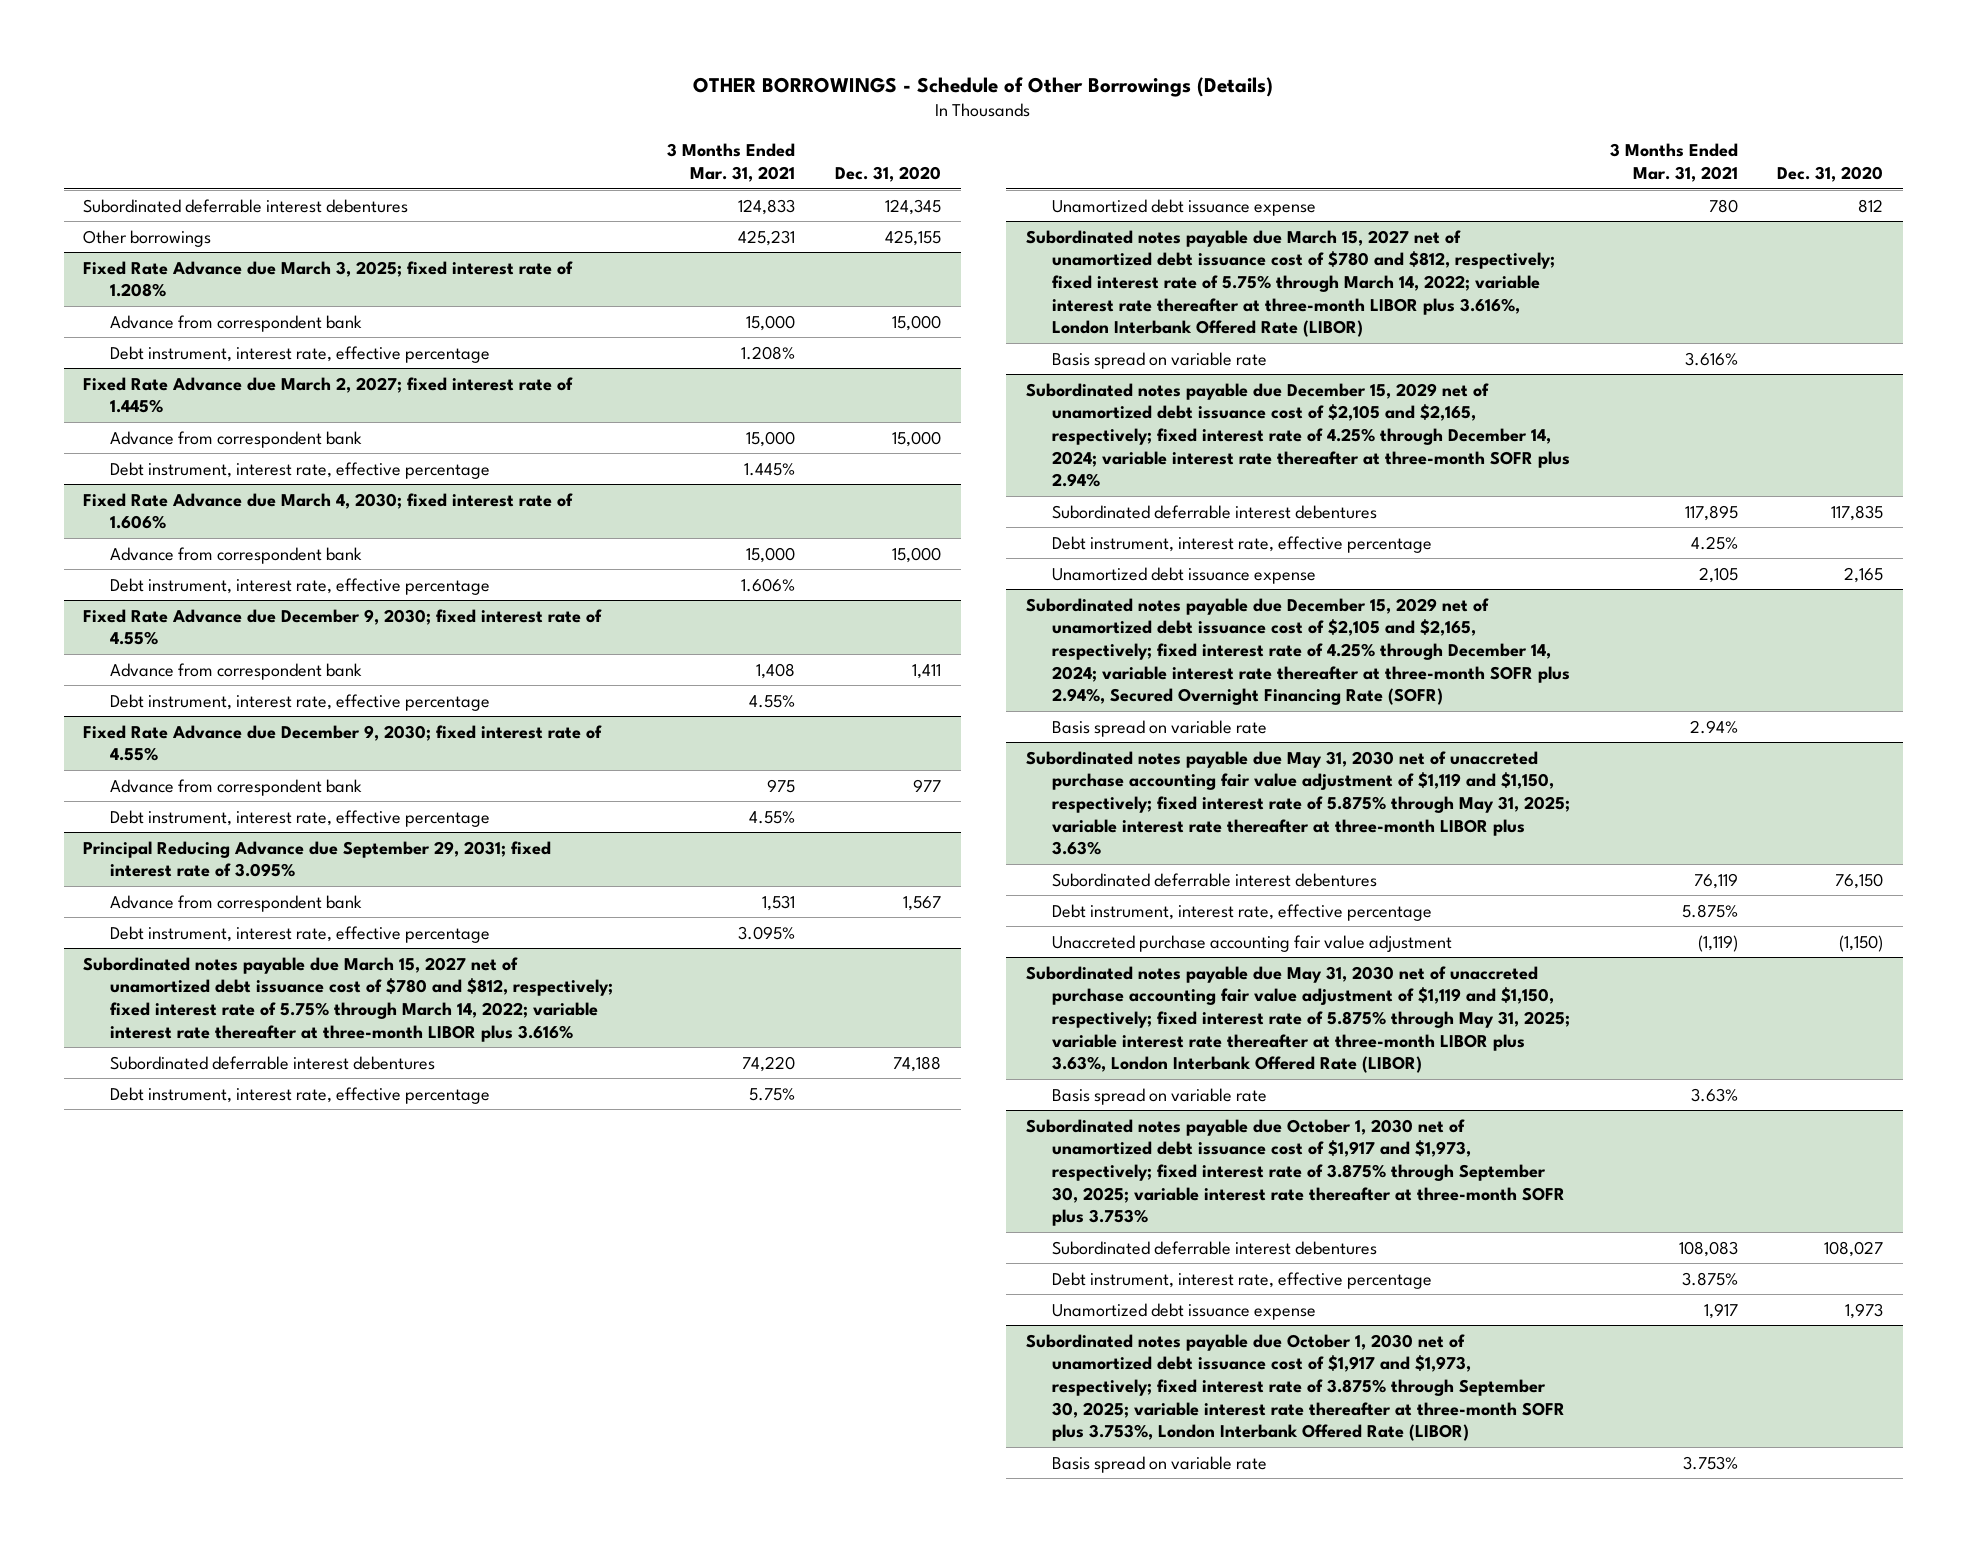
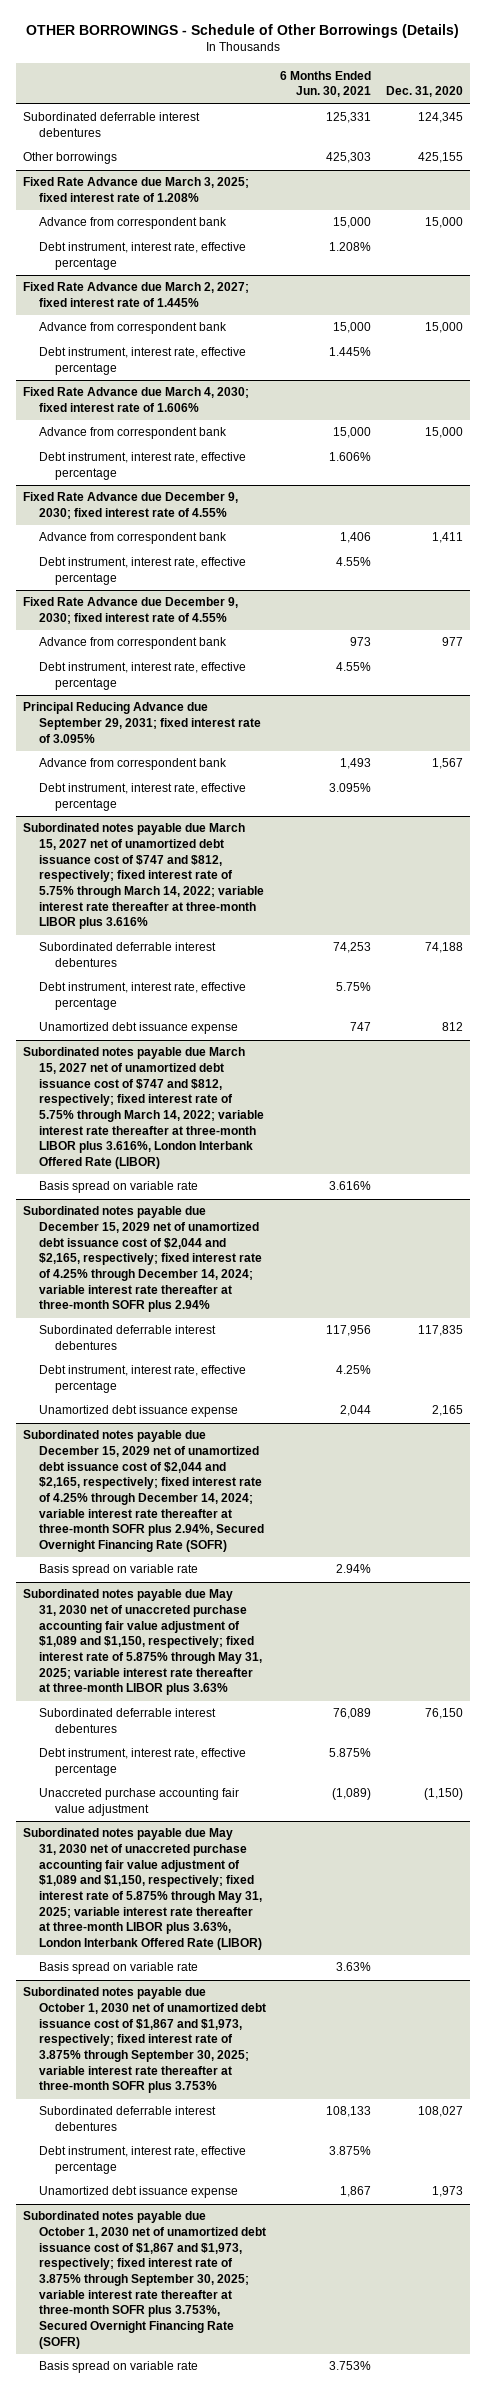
[667,143,796,182] 3 Months Ended Mar. 31, 2021 -> none
none -> [280,70,372,98] 6 Months Ended Jun. 30, 2021
[83,956,613,1042] Subordinated notes payable due March 15, 2027 net of unamortized debt issuance cost of $780 and $812, respectively; fixed interest rate of 5.75% through March 14, 2022; variable interest rate thereafter at three-month LIBOR plus 3.616% -> [23,823,265,930] Subordinated notes payable due March 15, 2027 net of unamortized debt issuance cost of $747 and $812, respectively; fixed interest rate of 5.75% through March 14, 2022; variable interest rate thereafter at three-month LIBOR plus 3.616%
[1025,229,1556,338] Subordinated notes payable due March 15, 2027 net of unamortized debt issuance cost of $780 and $812, respectively; fixed interest rate of 5.75% through March 14, 2022; variable interest rate thereafter at three-month LIBOR plus 3.616%, London Interbank Offered Rate (LIBOR) -> [23,1047,265,1170] Subordinated notes payable due March 15, 2027 net of unamortized debt issuance cost of $747 and $812, respectively; fixed interest rate of 5.75% through March 14, 2022; variable interest rate thereafter at three-month LIBOR plus 3.616%, London Interbank Offered Rate (LIBOR)
[1025,382,1571,488] Subordinated notes payable due December 15, 2029 net of unamortized debt issuance cost of $2,105 and $2,165, respectively; fixed interest rate of 4.25% through December 14, 2024; variable interest rate thereafter at three-month SOFR plus 2.94% -> [23,1206,263,1313] Subordinated notes payable due December 15, 2029 net of unamortized debt issuance cost of $2,044 and $2,165, respectively; fixed interest rate of 4.25% through December 14, 2024; variable interest rate thereafter at three-month SOFR plus 2.94%
[1025,597,1571,706] Subordinated notes payable due December 15, 2029 net of unamortized debt issuance cost of $2,105 and $2,165, respectively; fixed interest rate of 4.25% through December 14, 2024; variable interest rate thereafter at three-month SOFR plus 2.94%, Secured Overnight Financing Rate (SOFR) -> [23,1430,265,1553] Subordinated notes payable due December 15, 2029 net of unamortized debt issuance cost of $2,044 and $2,165, respectively; fixed interest rate of 4.25% through December 14, 2024; variable interest rate thereafter at three-month SOFR plus 2.94%, Secured Overnight Financing Rate (SOFR)
[1025,750,1571,856] Subordinated notes payable due May 31, 2030 net of unaccreted purchase accounting fair value adjustment of $1,119 and $1,150, respectively; fixed interest rate of 5.875% through May 31, 2025; variable interest rate thereafter at three-month LIBOR plus 3.63% -> [23,1589,263,1696] Subordinated notes payable due May 31, 2030 net of unaccreted purchase accounting fair value adjustment of $1,089 and $1,150, respectively; fixed interest rate of 5.875% through May 31, 2025; variable interest rate thereafter at three-month LIBOR plus 3.63%
[1025,965,1571,1074] Subordinated notes payable due May 31, 2030 net of unaccreted purchase accounting fair value adjustment of $1,119 and $1,150, respectively; fixed interest rate of 5.875% through May 31, 2025; variable interest rate thereafter at three-month LIBOR plus 3.63%, London Interbank Offered Rate (LIBOR) -> [23,1828,263,1951] Subordinated notes payable due May 31, 2030 net of unaccreted purchase accounting fair value adjustment of $1,089 and $1,150, respectively; fixed interest rate of 5.875% through May 31, 2025; variable interest rate thereafter at three-month LIBOR plus 3.63%, London Interbank Offered Rate (LIBOR)
[1025,1118,1566,1227] Subordinated notes payable due October 1, 2030 net of unamortized debt issuance cost of $1,917 and $1,973, respectively; fixed interest rate of 3.875% through September 30, 2025; variable interest rate thereafter at three-month SOFR plus 3.753% -> [23,1987,267,2094] Subordinated notes payable due October 1, 2030 net of unamortized debt issuance cost of $1,867 and $1,973, respectively; fixed interest rate of 3.875% through September 30, 2025; variable interest rate thereafter at three-month SOFR plus 3.753%
[1025,1333,1566,1442] Subordinated notes payable due October 1, 2030 net of unamortized debt issuance cost of $1,917 and $1,973, respectively; fixed interest rate of 3.875% through September 30, 2025; variable interest rate thereafter at three-month SOFR plus 3.753%, London Interbank Offered Rate (LIBOR) -> [23,2211,267,2349] Subordinated notes payable due October 1, 2030 net of unamortized debt issuance cost of $1,867 and $1,973, respectively; fixed interest rate of 3.875% through September 30, 2025; variable interest rate thereafter at three-month SOFR plus 3.753%, Secured Overnight Financing Rate (SOFR)

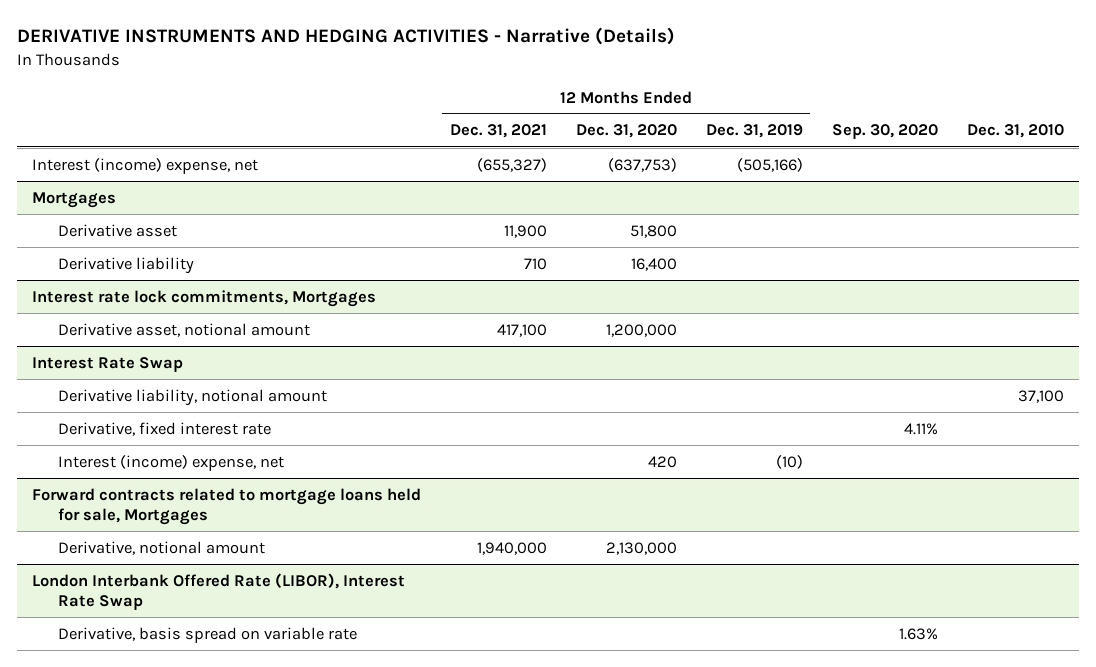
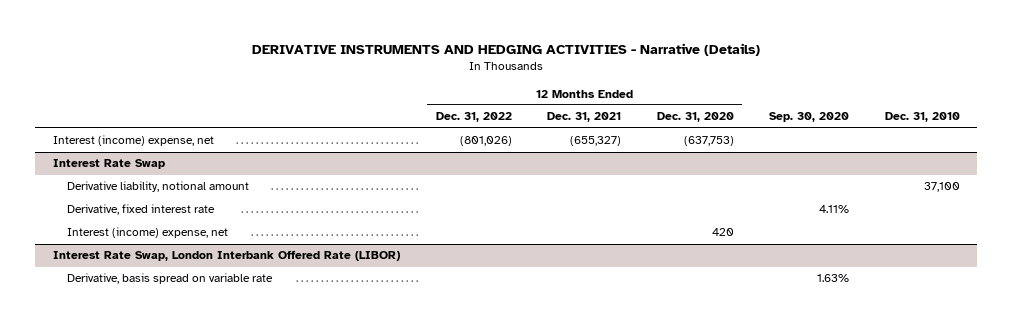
[706,124,804,139] Dec. 31, 2019 -> none
none -> [435,112,512,123] Dec. 31, 2022
[31,191,116,208] Mortgages -> none
[57,223,177,237] Derivative asset -> none
[57,256,194,274] Derivative liability -> none
[31,289,376,307] Interest rate lock commitments, Mortgages -> none
[57,322,310,337] Derivative asset, notional amount -> none
[31,487,421,525] Forward contracts related to mortgage loans held for sale, Mortgages -> none
[57,540,265,555] Derivative, notional amount -> none
[31,572,405,610] London Interbank Offered Rate (LIBOR), Interest Rate Swap -> [52,250,400,262] Interest Rate Swap, London Interbank Offered Rate (LIBOR)

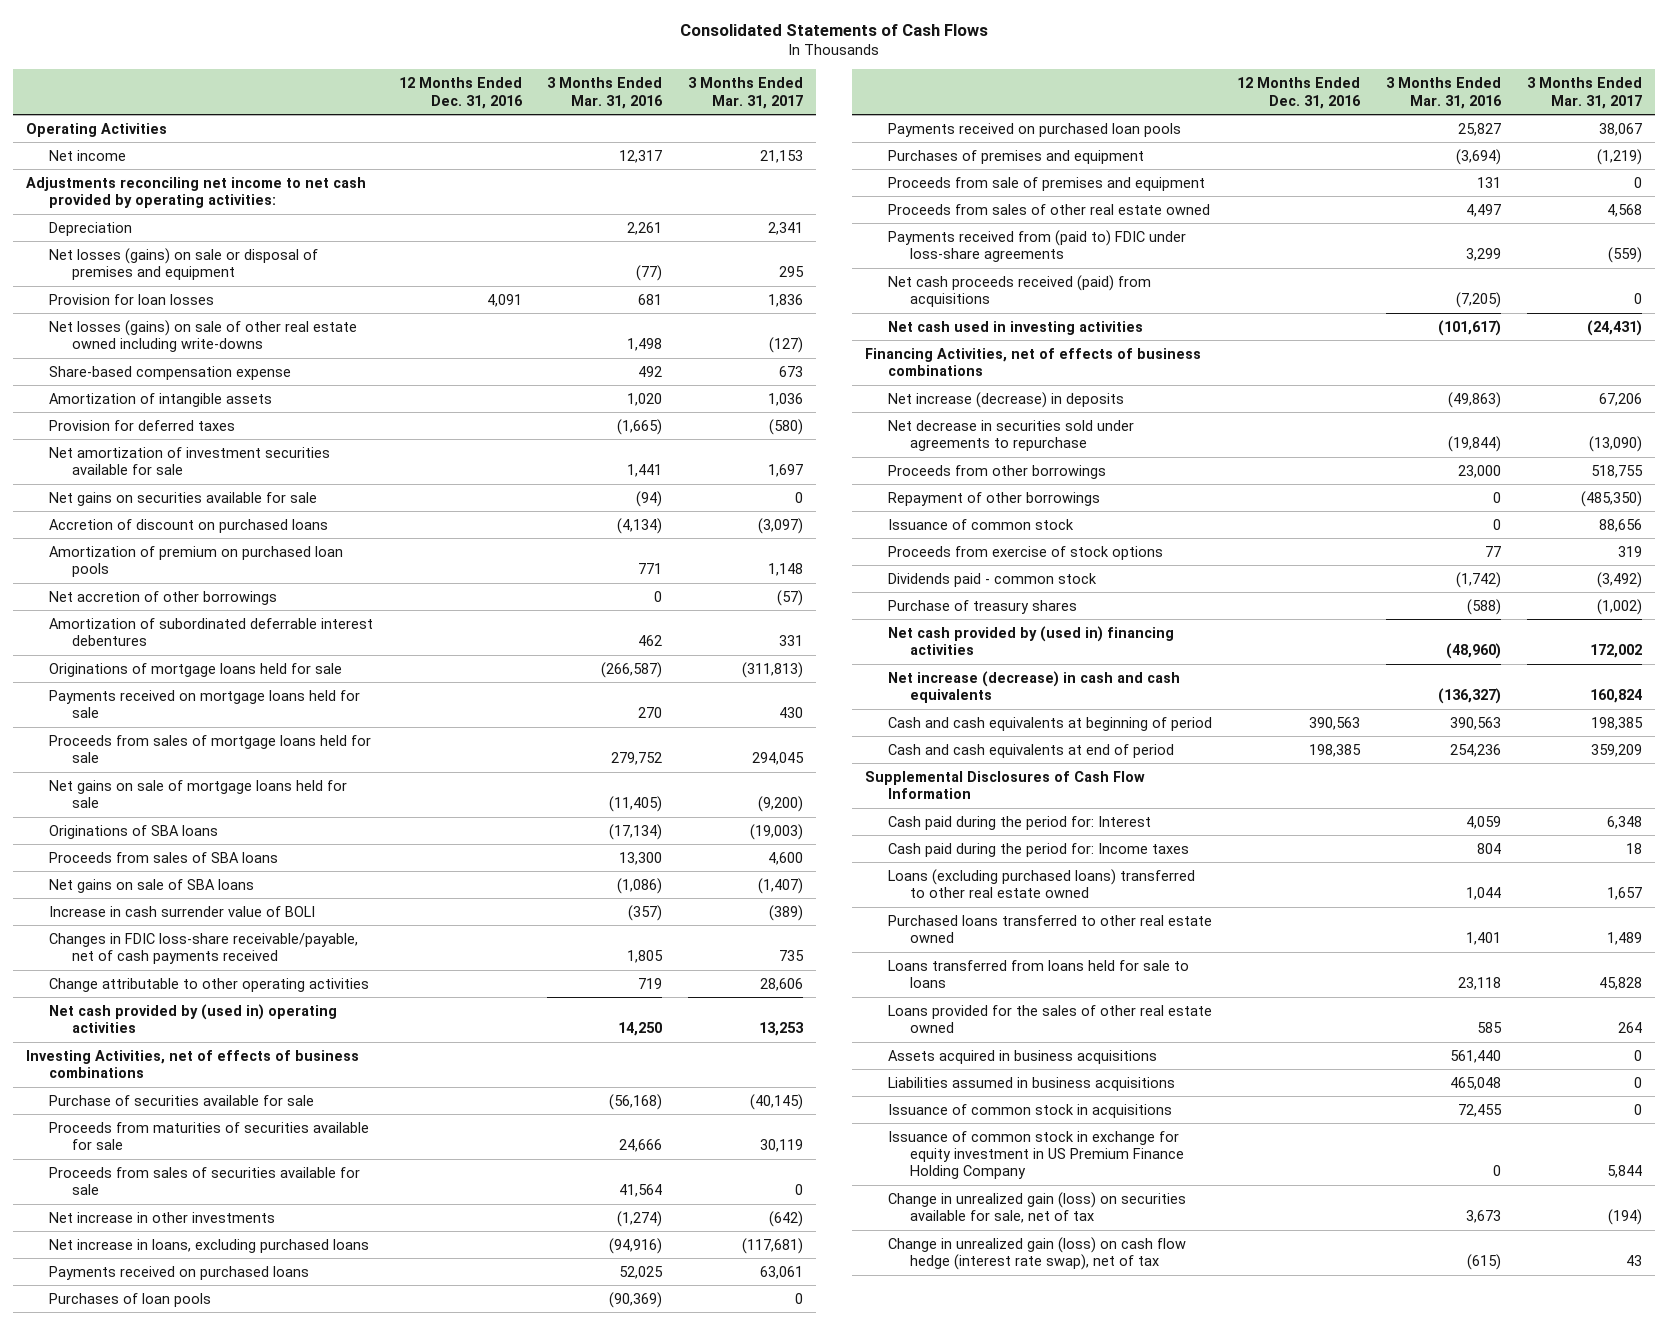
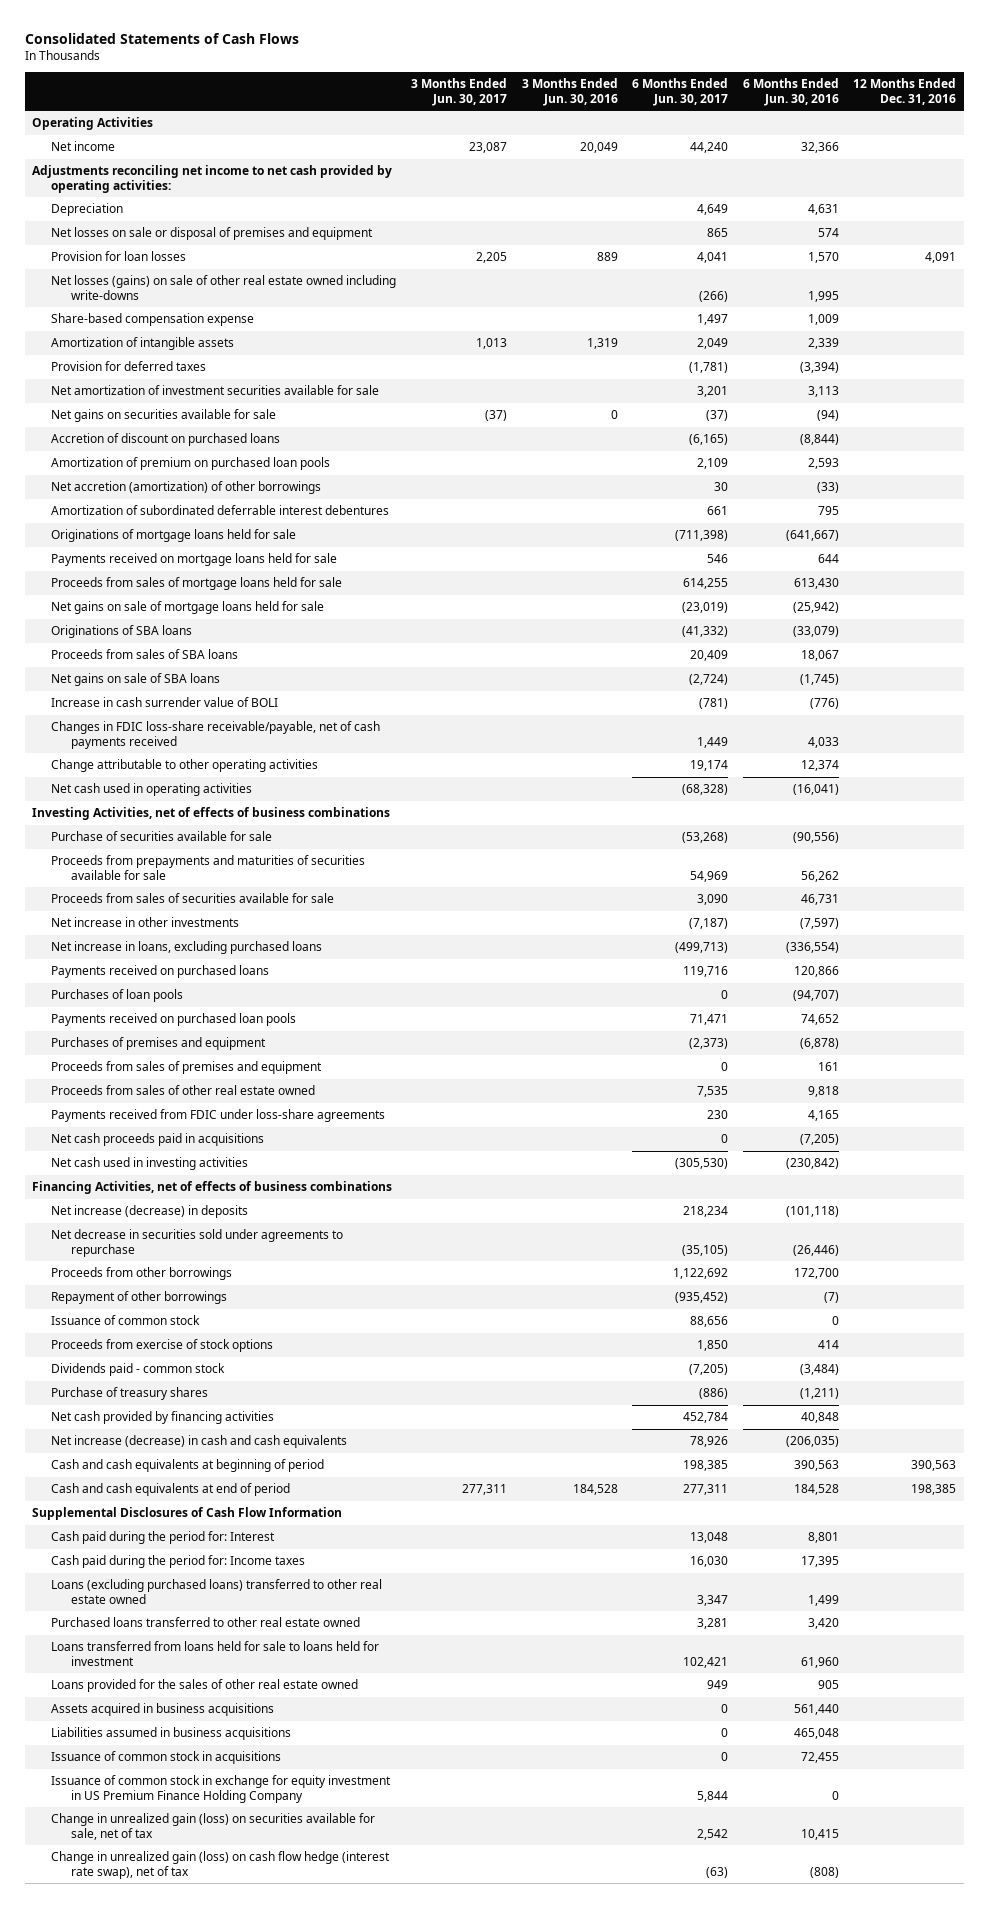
[547,77,664,109] 3 Months Ended Mar. 31, 2016 -> none
[688,77,804,109] 3 Months Ended Mar. 31, 2017 -> none
none -> [411,78,508,106] 3 Months Ended Jun. 30, 2017
none -> [521,78,618,106] 3 Months Ended Jun. 30, 2016
none -> [632,78,729,106] 6 Months Ended Jun. 30, 2017
none -> [742,78,839,106] 6 Months Ended Jun. 30, 2016
[48,247,318,281] Net losses (gains) on sale or disposal of premises and equipment -> [51,227,374,241] Net losses on sale or disposal of premises and equipment
[48,590,277,605] Net accretion of other borrowings -> [51,481,322,495] Net accretion (amortization) of other borrowings
[48,1003,337,1034] Net cash provided by (used in) operating activities -> [51,783,253,797] Net cash used in operating activities
[48,1121,369,1151] Proceeds from maturities of securities available for sale -> [51,855,366,880] Proceeds from prepayments and maturities of securities available for sale
[887,176,1205,191] Proceeds from sale of premises and equipment -> [51,1061,323,1075] Proceeds from sales of premises and equipment
[887,229,1186,263] Payments received from (paid to) FDIC under loss-share agreements -> [51,1109,386,1123] Payments received from FDIC under loss-share agreements
[887,274,1151,308] Net cash proceeds received (paid) from acquisitions -> [51,1133,265,1147] Net cash proceeds paid in acquisitions
[887,625,1174,656] Net cash provided by (used in) financing activities -> [51,1411,275,1425] Net cash provided by financing activities
[887,959,1189,989] Loans transferred from loans held for sale to loans -> [51,1641,380,1666] Loans transferred from loans held for sale to loans held for investment

